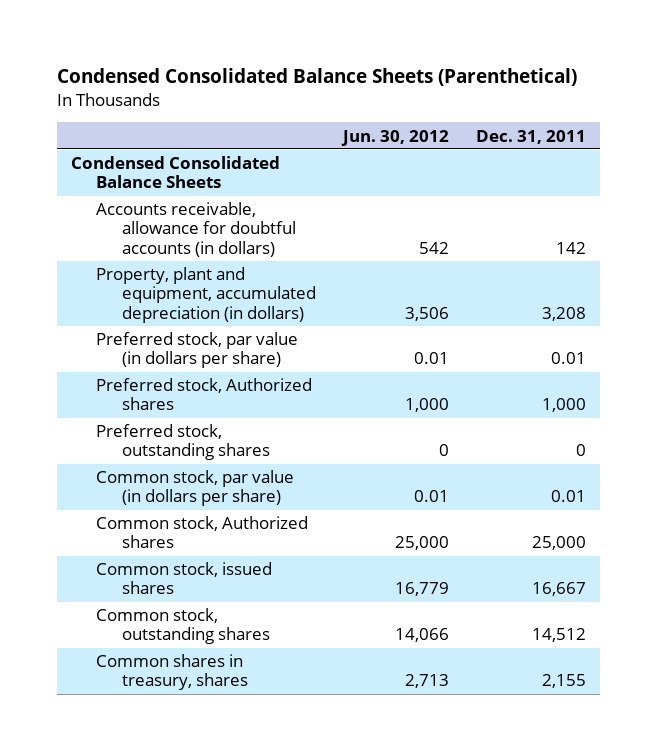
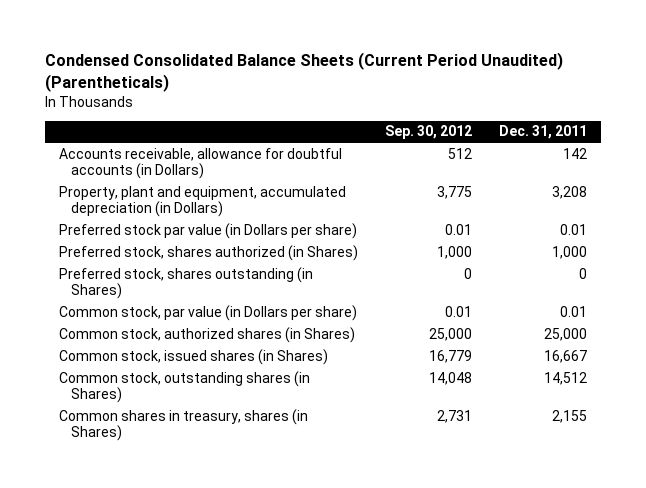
[57,68,578,87] Condensed Consolidated Balance Sheets (Parenthetical) -> [44,52,563,92] Condensed Consolidated Balance Sheets (Current Period Unaudited) (Parentheticals)
[341,129,450,146] Jun. 30, 2012 -> none
none -> [384,125,472,140] Sep. 30, 2012
[70,156,280,189] Condensed Consolidated Balance Sheets -> none
[96,202,296,257] Accounts receivable, allowance for doubtful accounts (in dollars) -> [58,147,342,180] Accounts receivable, allowance for doubtful accounts (in Dollars)
[96,267,316,323] Property, plant and equipment, accumulated depreciation (in dollars) -> [58,185,346,218] Property, plant and equipment, accumulated depreciation (in Dollars)
[96,332,299,369] Preferred stock, par value (in dollars per share) -> [58,222,357,239] Preferred stock par value (in Dollars per share)
[96,378,313,411] Preferred stock, Authorized shares -> [58,244,358,261] Preferred stock, shares authorized (in Shares)
[96,424,270,461] Preferred stock, outstanding shares -> [58,266,313,300] Preferred stock, shares outstanding (in Shares)
[96,470,295,507] Common stock, par value (in dollars per share) -> [58,304,357,321] Common stock, par value (in Dollars per share)
[96,516,309,549] Common stock, Authorized shares -> [58,326,355,343] Common stock, authorized shares (in Shares)
[96,562,273,595] Common stock, issued shares -> [58,348,328,365] Common stock, issued shares (in Shares)
[96,608,270,645] Common stock, outstanding shares -> [58,370,310,404] Common stock, outstanding shares (in Shares)
[96,654,248,691] Common shares in treasury, shares -> [58,408,308,442] Common shares in treasury, shares (in Shares)

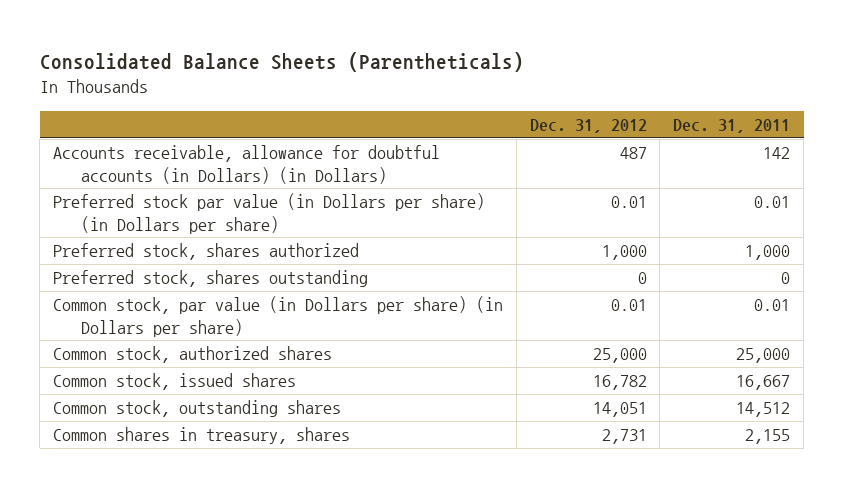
[44,52,563,92] Condensed Consolidated Balance Sheets (Current Period Unaudited) (Parentheticals) -> [39,51,524,72] Consolidated Balance Sheets (Parentheticals)
[384,125,472,140] Sep. 30, 2012 -> none
none -> [529,118,647,133] Dec. 31, 2012
[58,185,346,218] Property, plant and equipment, accumulated depreciation (in Dollars) -> none
[58,147,342,180] Accounts receivable, allowance for doubtful accounts (in Dollars) -> [52,145,440,184] Accounts receivable, allowance for doubtful accounts (in Dollars) (in Dollars)
[58,222,357,239] Preferred stock par value (in Dollars per share) -> [52,193,485,234] Preferred stock par value (in Dollars per share) (in Dollars per share)
[58,244,358,261] Preferred stock, shares authorized (in Shares) -> [52,243,359,261] Preferred stock, shares authorized
[58,266,313,300] Preferred stock, shares outstanding (in Shares) -> [52,270,368,288] Preferred stock, shares outstanding
[58,304,357,321] Common stock, par value (in Dollars per share) -> [52,296,503,337] Common stock, par value (in Dollars per share) (in Dollars per share)
[58,326,355,343] Common stock, authorized shares (in Shares) -> [52,346,332,364] Common stock, authorized shares
[58,348,328,365] Common stock, issued shares (in Shares) -> [52,373,296,391] Common stock, issued shares
[58,370,310,404] Common stock, outstanding shares (in Shares) -> [52,400,341,418] Common stock, outstanding shares
[58,408,308,442] Common shares in treasury, shares (in Shares) -> [52,427,350,445] Common shares in treasury, shares

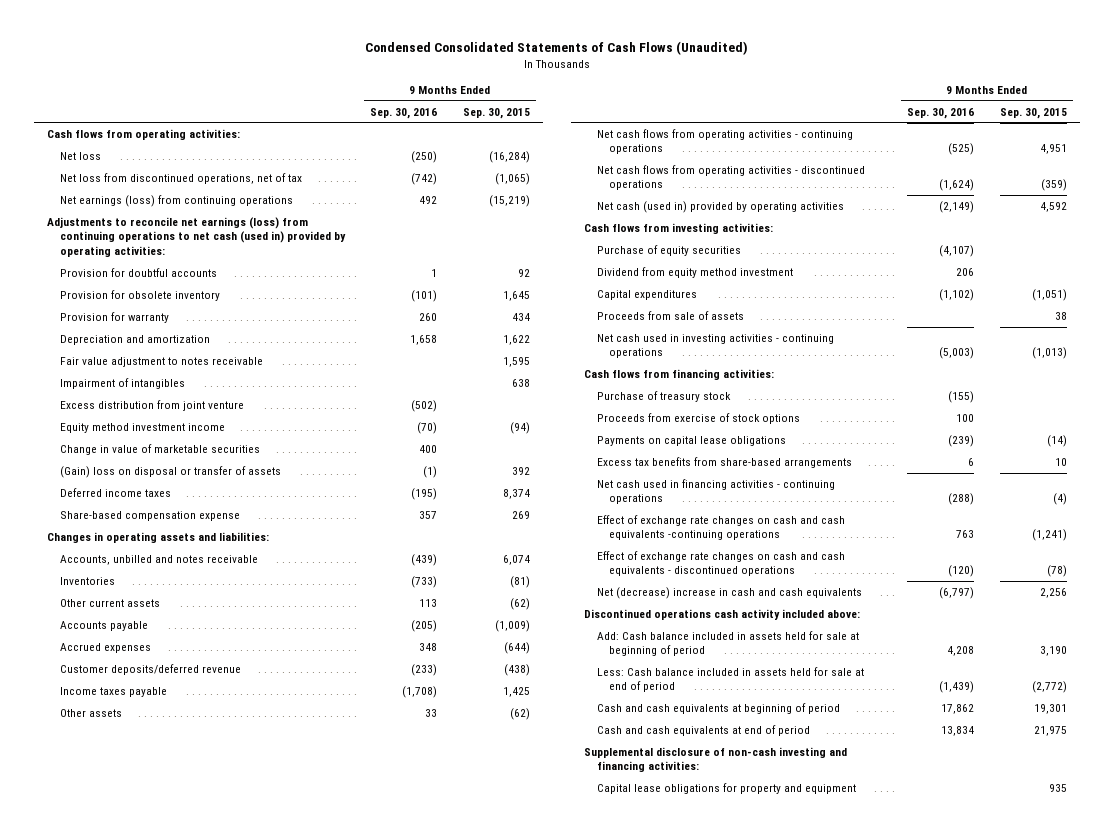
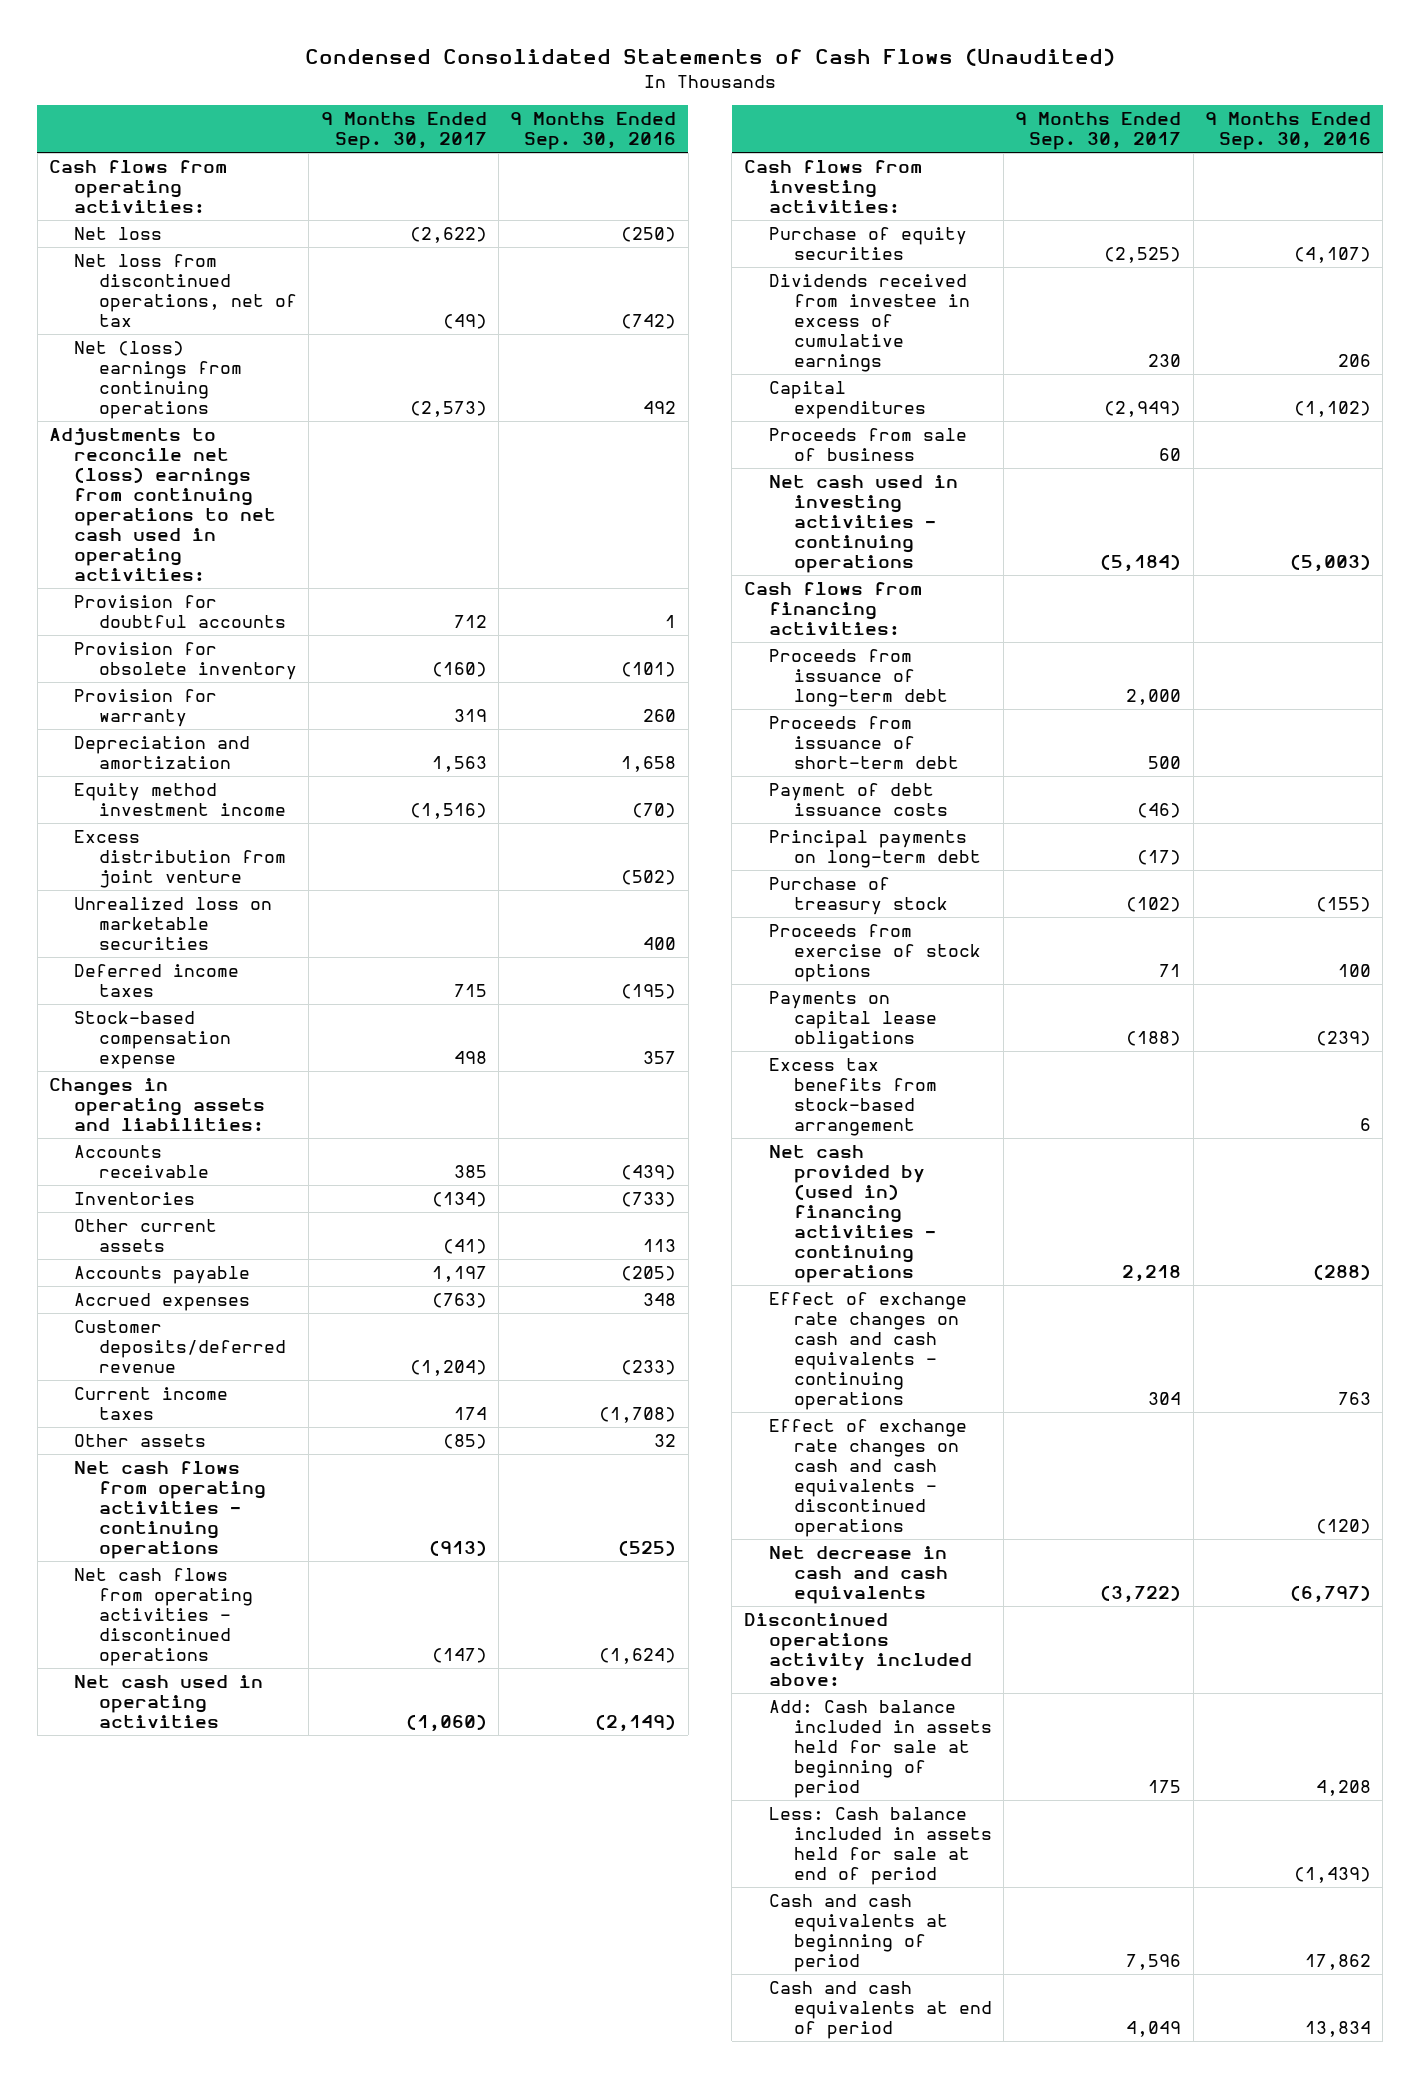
[462,107,530,119] Sep. 30, 2015 -> none
none -> [320,112,487,151] 9 Months Ended Sep. 30, 2017
[59,194,293,207] Net earnings (loss) from continuing operations -> [74,341,243,420] Net (loss) earnings from continuing operations
[46,216,346,257] Adjustments to reconcile net earnings (loss) from continuing operations to net cash (used in) provided by operating activities: -> [49,428,277,582] Adjustments to reconcile net (loss) earnings from continuing operations to net cash used in operating activities:
[59,356,263,367] Fair value adjustment to notes receivable -> none
[59,377,185,389] Impairment of intangibles -> none
[59,443,260,455] Change in value of marketable securities -> none
[59,465,281,478] (Gain) loss on disposal or transfer of assets -> none
[59,399,244,411] Excess distribution from joint venture -> [74,830,287,889] Excess distribution from joint venture
none -> [74,897,273,951] Unrealized loss on marketable securities
[59,510,240,521] Share-based compensation expense -> [74,1011,232,1070] Stock-based compensation expense
[59,554,258,565] Accounts, unbilled and notes receivable -> [74,1145,210,1179] Accounts receivable
[59,686,167,697] Income taxes payable -> [74,1387,229,1421] Current income taxes
[425,708,438,717] 33 -> [654,1434,677,1448] 32
[596,200,844,213] Net cash (used in) provided by operating activities -> [74,1675,264,1729] Net cash used in operating activities
[596,266,793,278] Dividend from equity method investment -> [768,274,970,373] Dividends received from investee in excess of cumulative earnings
[596,310,744,320] Proceeds from sale of assets -> [768,428,967,462] Proceeds from sale of business
none -> [768,649,948,708] Proceeds from issuance of long-term debt
none -> [768,716,959,770] Proceeds from issuance of short-term debt
none -> [768,783,948,817] Payment of debt issuance costs
none -> [768,830,981,869] Principal payments on long-term debt
[596,456,852,468] Excess tax benefits from share-based arrangements -> [768,1058,937,1137] Excess tax benefits from stock-based arrangement
[596,478,835,505] Net cash used in financing activities - continuing operations -> [768,1145,936,1284] Net cash provided by (used in) financing activities - continuing operations
[596,514,845,541] Effect of exchange rate changes on cash and cash equivalents -continuing operations -> [768,1292,967,1411] Effect of exchange rate changes on cash and cash equivalents - continuing operations
[596,586,862,599] Net (decrease) increase in cash and cash equivalents -> [768,1546,948,1605] Net decrease in cash and cash equivalents
[584,608,861,620] Discontinued operations cash activity included above: -> [743,1613,972,1687] Discontinued operations activity included above:
[584,746,848,773] Supplemental disclosure of non-cash investing and financing activities: -> none
[596,782,856,794] Capital lease obligations for property and equipment -> none

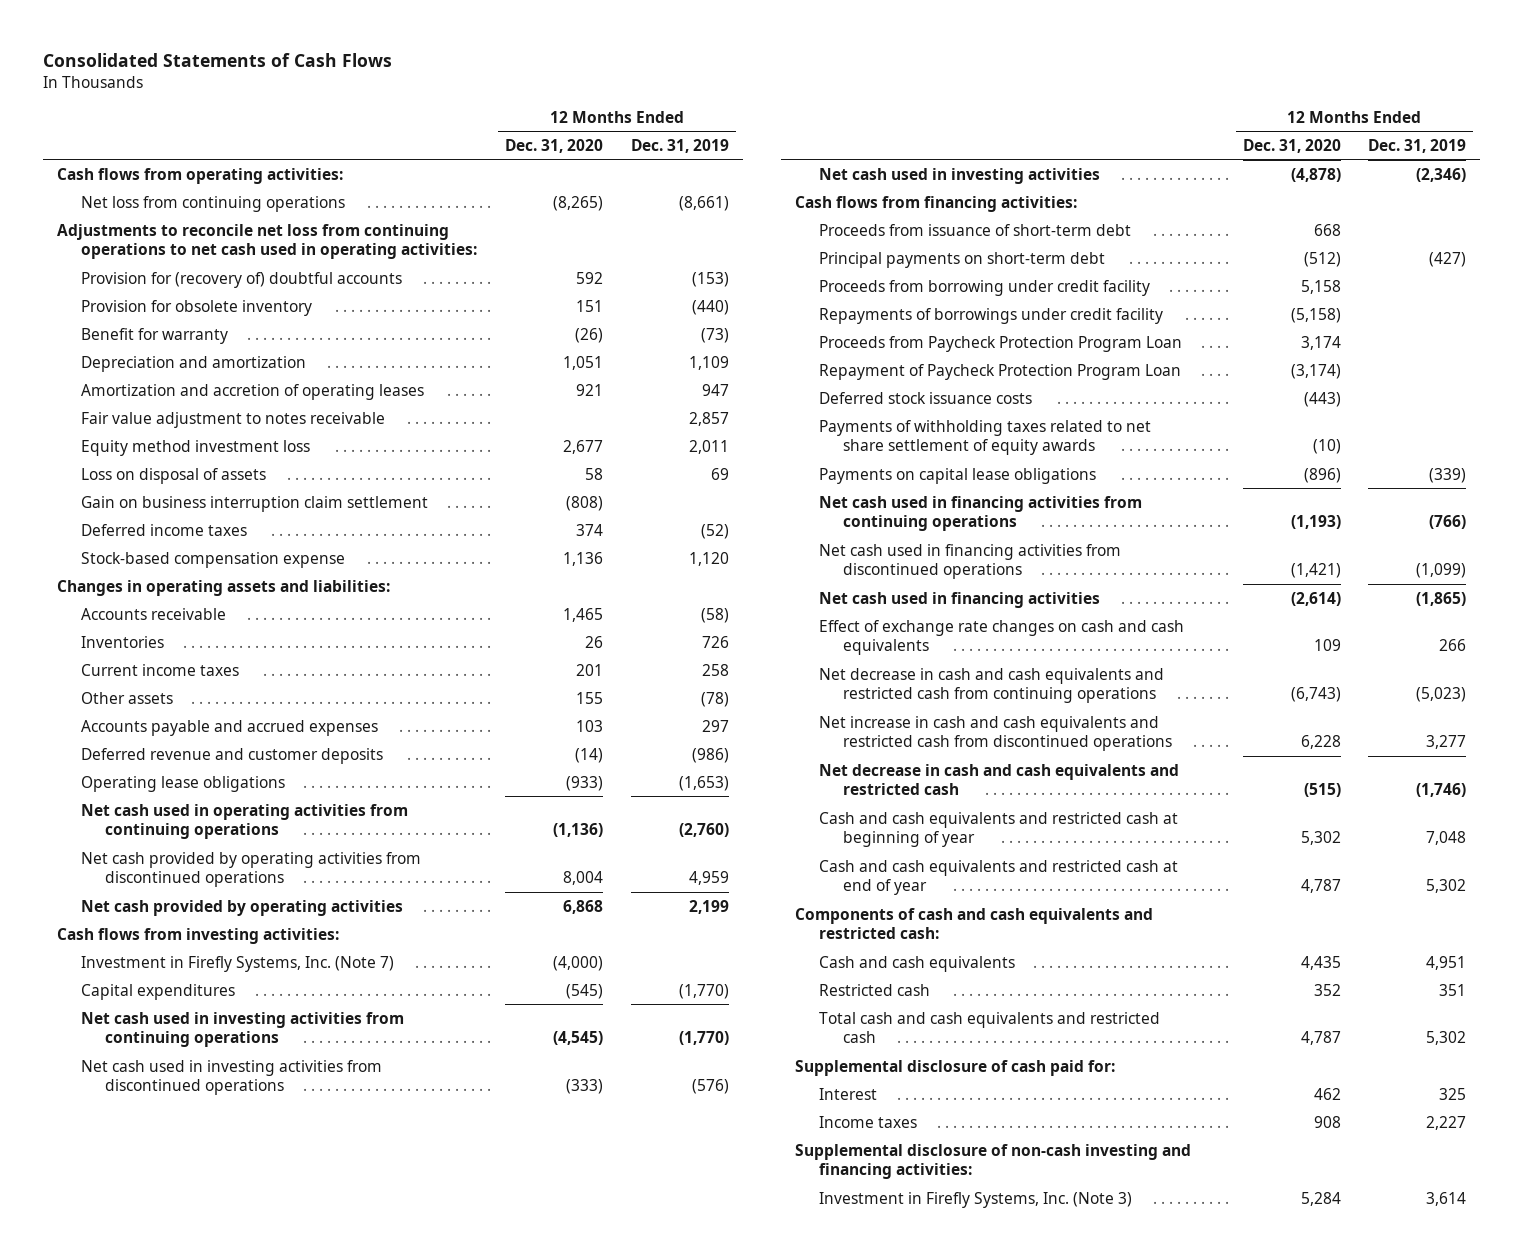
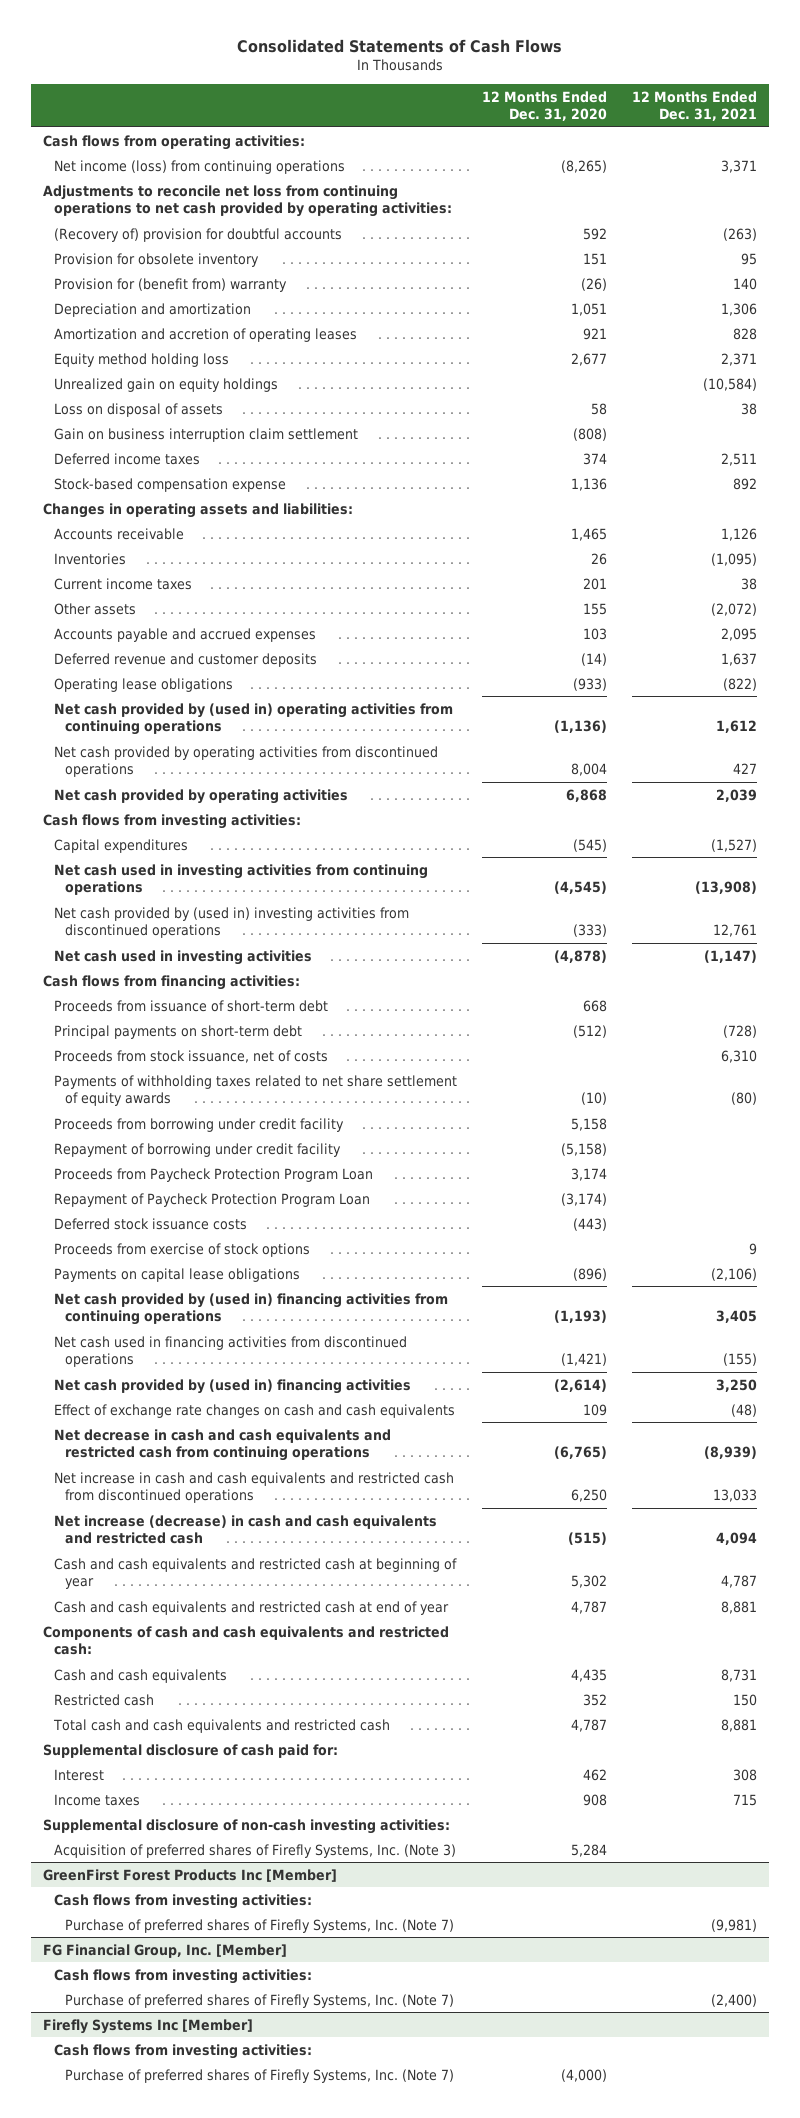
[630,138,729,153] Dec. 31, 2019 -> none
none -> [631,90,757,122] 12 Months Ended Dec. 31, 2021
[81,195,346,212] Net loss from continuing operations -> [54,159,346,174] Net income (loss) from continuing operations
[57,223,478,260] Adjustments to reconcile net loss from continuing operations to net cash used in operating activities: -> [43,184,453,217] Adjustments to reconcile net loss from continuing operations to net cash provided by operating activities:
[81,271,403,288] Provision for (recovery of) doubtful accounts -> [54,227,343,242] (Recovery of) provision for doubtful accounts
[81,327,229,344] Benefit for warranty -> [54,277,288,292] Provision for (benefit from) warranty
[81,411,386,428] Fair value adjustment to notes receivable -> none
[81,439,311,456] Equity method investment loss -> [54,352,230,367] Equity method holding loss
none -> [54,377,279,392] Unrealized gain on equity holdings
[81,803,409,840] Net cash used in operating activities from continuing operations -> [54,702,454,735] Net cash provided by (used in) operating activities from continuing operations
[81,955,395,972] Investment in Firefly Systems, Inc. (Note 7) -> none
[81,1059,383,1096] Net cash used in investing activities from discontinued operations -> [54,906,410,938] Net cash provided by (used in) investing activities from discontinued operations
none -> [54,1049,329,1063] Proceeds from stock issuance, net of costs
[818,419,1151,456] Payments of withholding taxes related to net share settlement of equity awards -> [54,1074,458,1106] Payments of withholding taxes related to net share settlement of equity awards
[818,307,1163,324] Repayments of borrowings under credit facility -> [54,1142,342,1157] Repayment of borrowing under credit facility
none -> [54,1242,311,1257] Proceeds from exercise of stock options
[818,495,1142,532] Net cash used in financing activities from continuing operations -> [54,1292,449,1325] Net cash provided by (used in) financing activities from continuing operations
[818,591,1100,608] Net cash used in financing activities -> [54,1378,412,1394] Net cash provided by (used in) financing activities
[1290,687,1341,703] (6,743) -> [553,1445,607,1459] (6,765)
[1300,735,1341,750] 6,228 -> [570,1488,607,1502] 6,250
[818,763,1179,796] Net decrease in cash and cash equivalents and restricted cash -> [54,1514,438,1544] Net increase (decrease) in cash and cash equivalents and restricted cash
[794,1143,1191,1180] Supplemental disclosure of non-cash investing and financing activities: -> [43,1818,451,1834] Supplemental disclosure of non-cash investing activities:
[818,1191,1132,1208] Investment in Firefly Systems, Inc. (Note 3) -> [54,1843,457,1858] Acquisition of preferred shares of Firefly Systems, Inc. (Note 3)
none -> [43,1868,338,1882] GreenFirst Forest Products Inc [Member]
none -> [54,1893,313,1909] Cash flows from investing activities:
none -> [65,1918,455,1933] Purchase of preferred shares of Firefly Systems, Inc. (Note 7)
none -> [43,1943,288,1958] FG Financial Group, Inc. [Member]
none -> [54,1968,313,1984] Cash flows from investing activities:
none -> [65,1993,455,2008] Purchase of preferred shares of Firefly Systems, Inc. (Note 7)
none -> [43,2018,254,2034] Firefly Systems Inc [Member]
none -> [54,2043,313,2059] Cash flows from investing activities:
none -> [65,2068,455,2083] Purchase of preferred shares of Firefly Systems, Inc. (Note 7)

